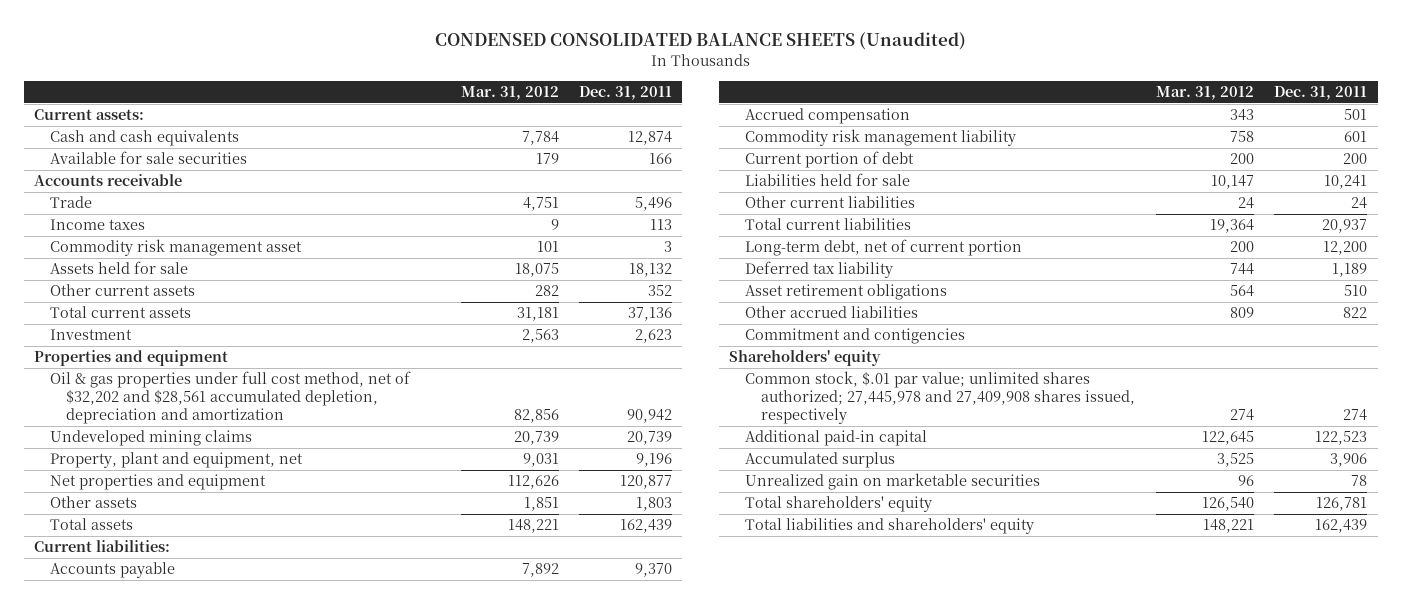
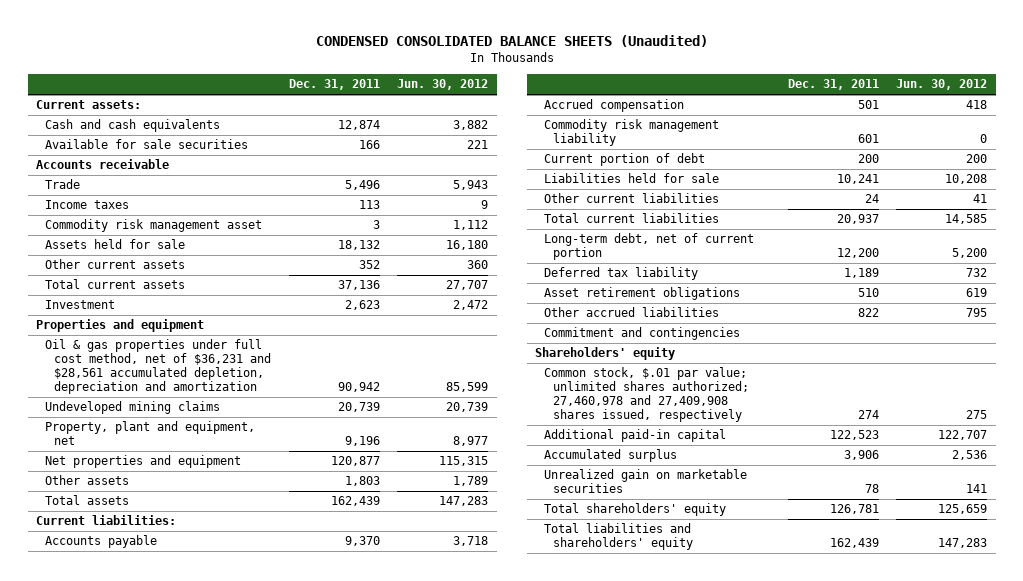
[460,86,559,101] Mar. 31, 2012 -> none
none -> [397,79,489,91] Jun. 30, 2012
[50,371,412,425] Oil & gas properties under full cost method, net of $32,202 and $28,561 accumulated depletion, depreciation and amortization -> [45,339,272,395] Oil & gas properties under full cost method, net of $36,231 and $28,561 accumulated depletion, depreciation and amortization
[745,328,966,345] Commitment and contigencies -> [544,327,741,341] Commitment and contingencies
[745,371,1136,425] Common stock, $.01 par value; unlimited shares authorized; 27,445,978 and 27,409,908 shares issued, respectively -> [544,367,750,423] Common stock, $.01 par value; unlimited shares authorized; 27,460,978 and 27,409,908 shares issued, respectively

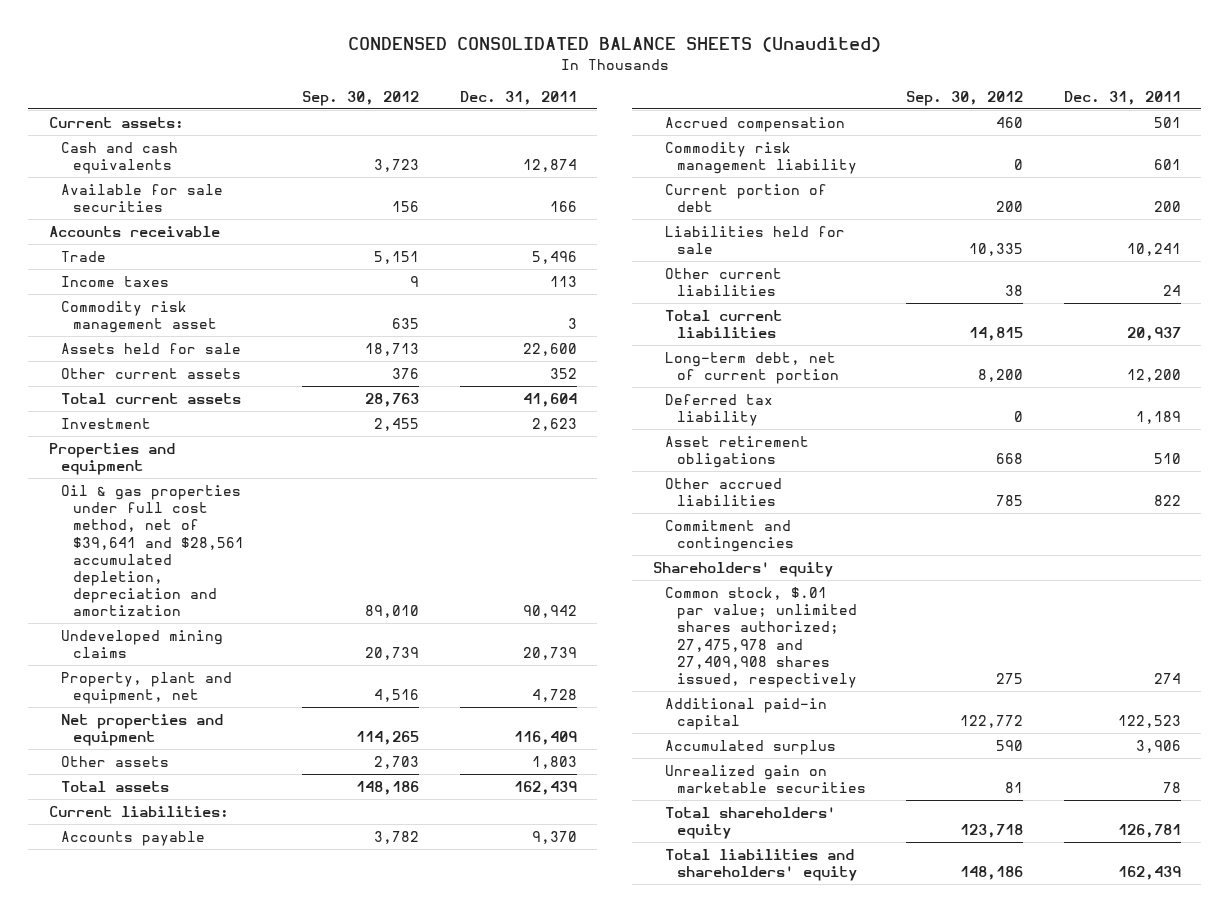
[397,79,489,91] Jun. 30, 2012 -> none
none -> [302,90,420,106] Sep. 30, 2012
[337,240,380,251] 18,132 -> [522,342,577,356] 22,600
[337,280,380,291] 37,136 -> [522,392,577,407] 41,604
[45,339,272,395] Oil & gas properties under full cost method, net of $36,231 and $28,561 accumulated depletion, depreciation and amortization -> [60,484,244,617] Oil & gas properties under full cost method, net of $39,641 and $28,561 accumulated depletion, depreciation and amortization
[344,436,380,447] 9,196 -> [531,689,577,703] 4,728
[330,456,380,467] 120,877 -> [513,731,577,746] 116,409
[544,367,750,423] Common stock, $.01 par value; unlimited shares authorized; 27,460,978 and 27,409,908 shares issued, respectively -> [664,586,857,688] Common stock, $.01 par value; unlimited shares authorized; 27,475,978 and 27,409,908 shares issued, respectively

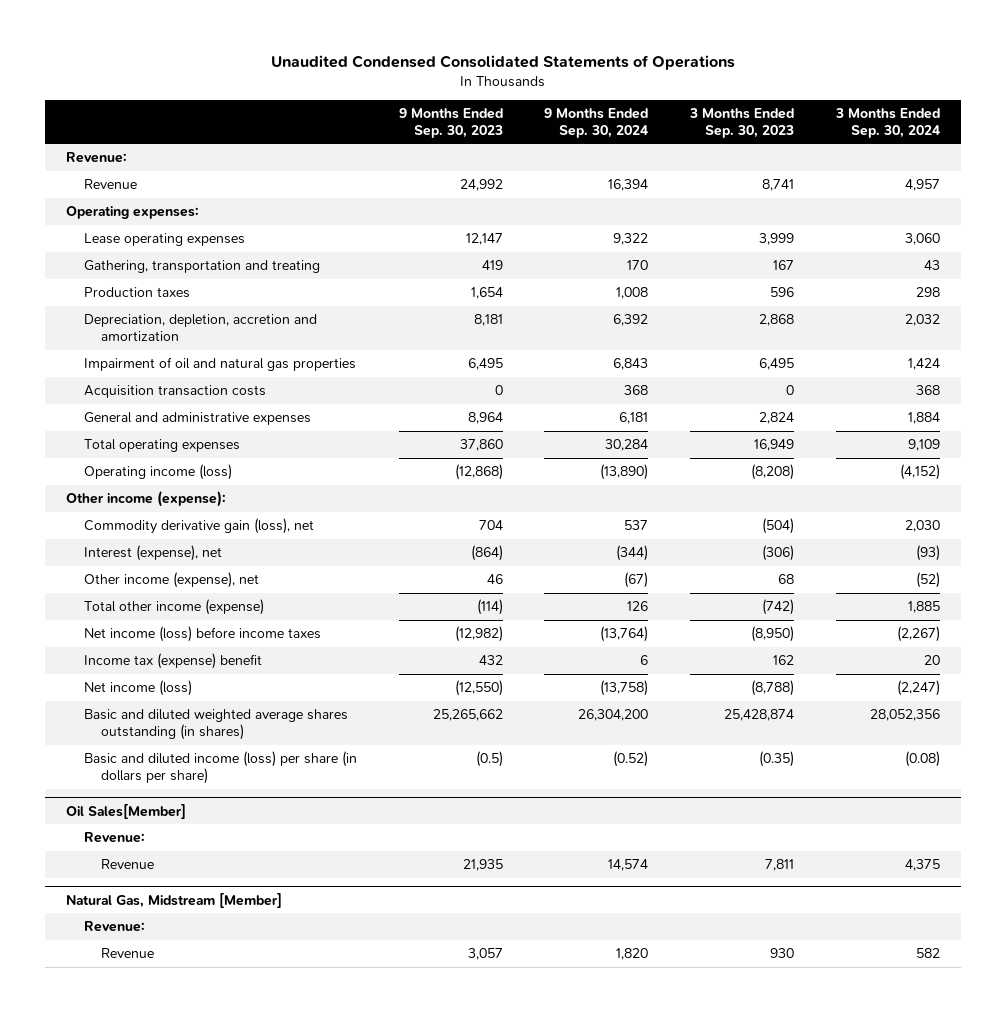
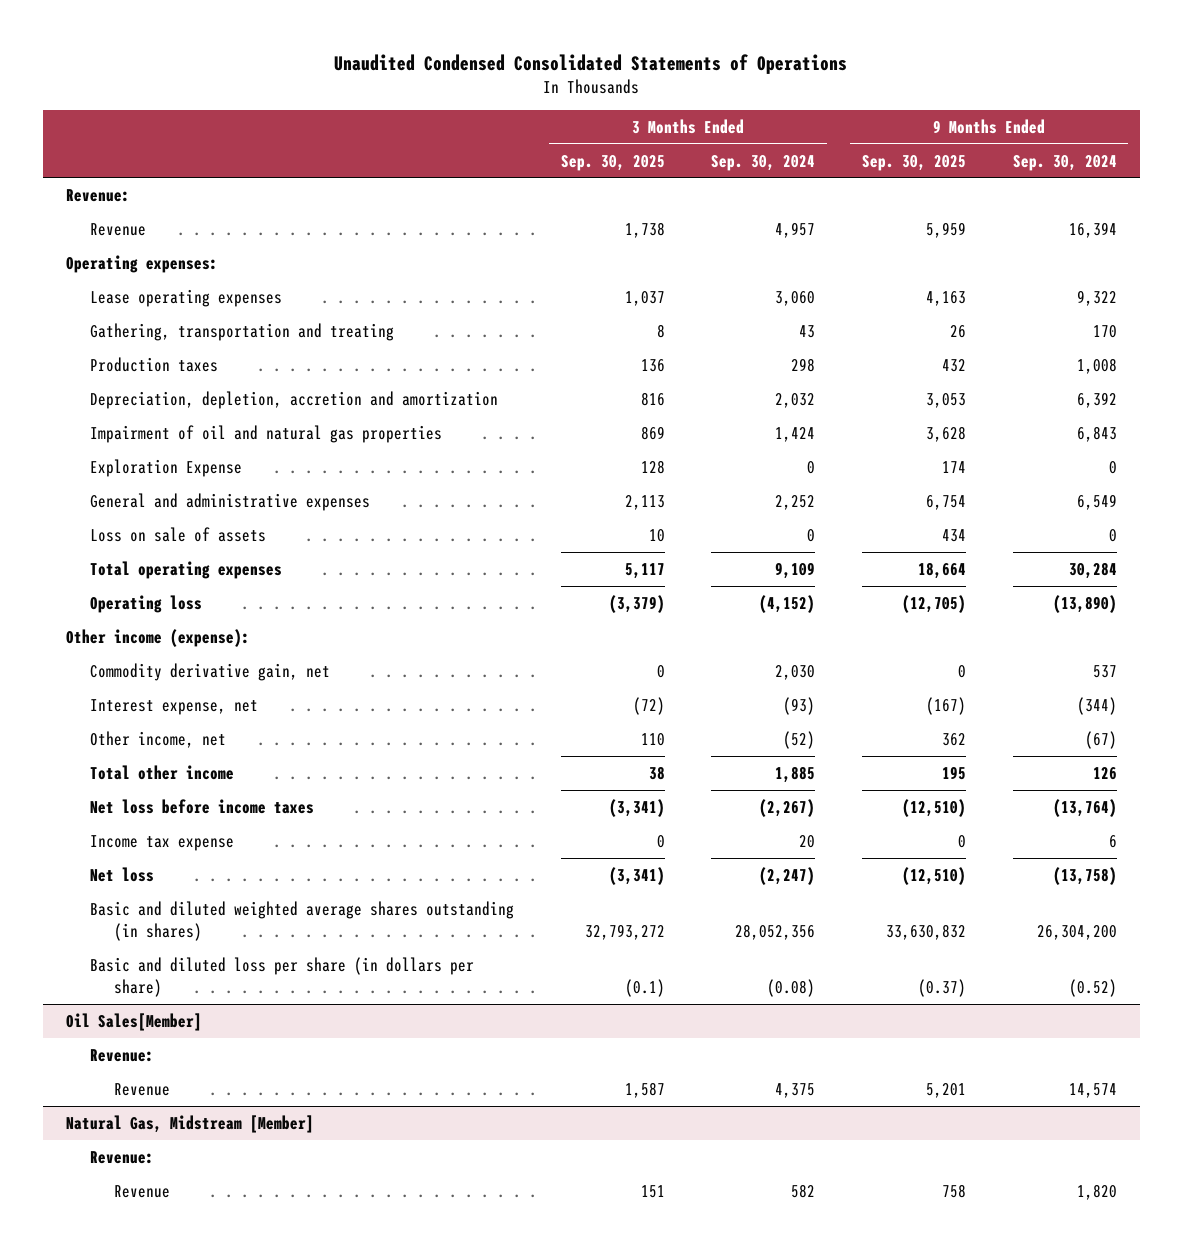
[398,107,503,138] 9 Months Ended Sep. 30, 2023 -> none
[689,107,795,138] 3 Months Ended Sep. 30, 2023 -> none
none -> [560,154,665,171] Sep. 30, 2025
none -> [861,154,966,171] Sep. 30, 2025
[83,385,266,399] Acquisition transaction costs -> none
none -> [89,458,242,477] Exploration Expense
[619,412,649,425] 6,181 -> [1076,493,1117,510] 6,549
[907,412,940,425] 1,884 -> [775,494,816,510] 2,252
none -> [89,526,266,542] Loss on sale of assets
[83,464,232,481] Operating income (loss) -> [89,594,202,613] Operating loss
[83,518,314,535] Commodity derivative gain (loss), net -> [89,662,330,681] Commodity derivative gain, net
[83,545,222,562] Interest (expense), net -> [89,698,258,715] Interest expense, net
[83,572,259,589] Other income (expense), net -> [89,730,226,748] Other income, net
[83,599,264,616] Total other income (expense) -> [89,764,234,780] Total other income
[83,626,321,643] Net income (loss) before income taxes -> [89,798,314,814] Net loss before income taxes
[83,653,262,670] Income tax (expense) benefit -> [89,834,234,851] Income tax expense
[83,680,192,697] Net income (loss) -> [89,866,154,882] Net loss
[83,751,357,784] Basic and diluted income (loss) per share (in dollars per share) -> [89,956,474,997] Basic and diluted loss per share (in dollars per share)

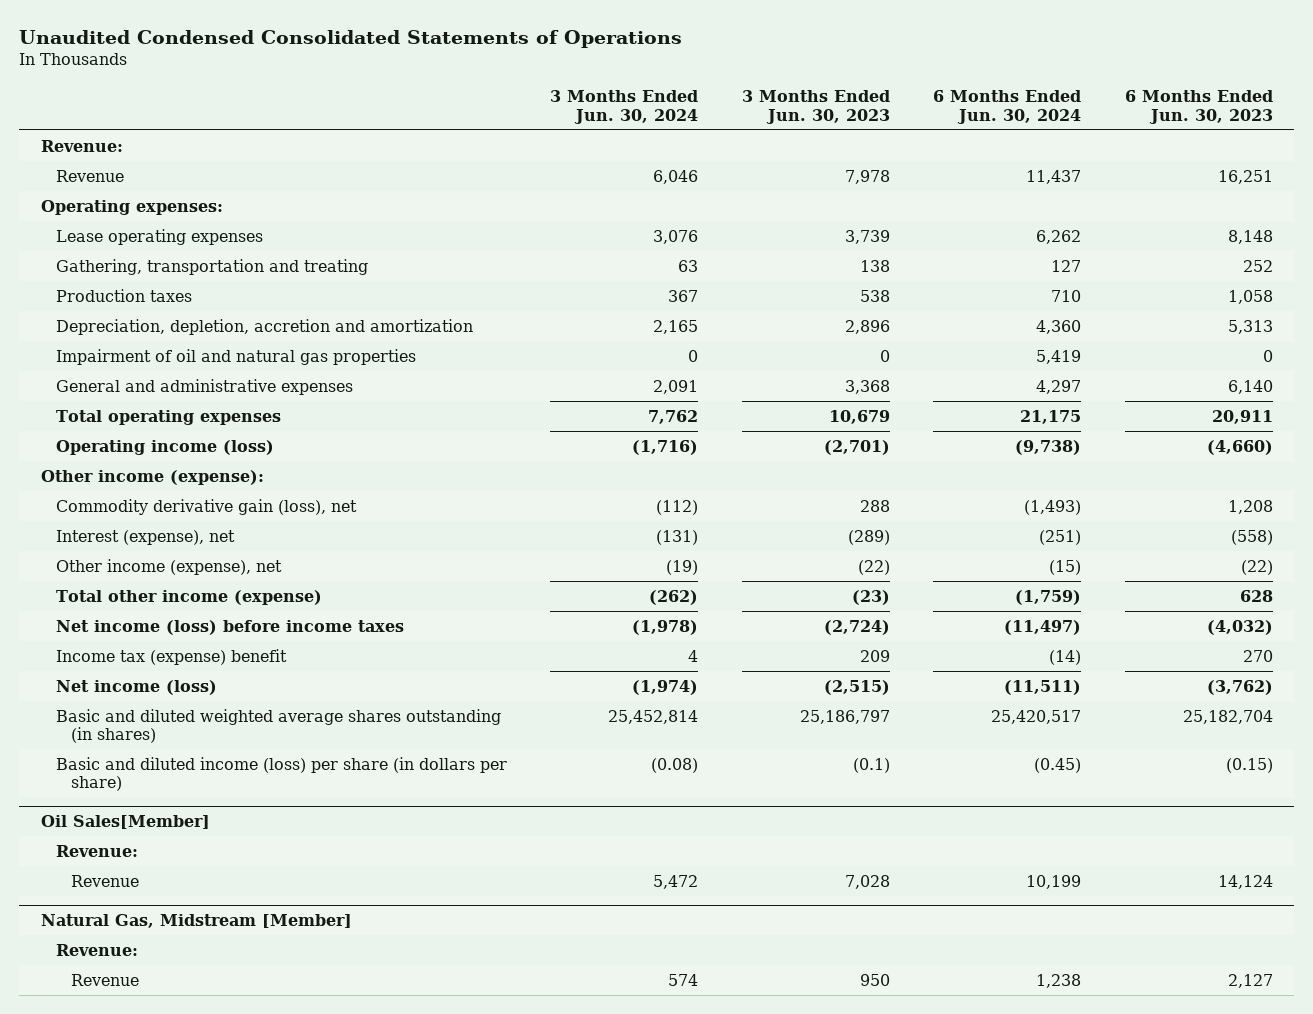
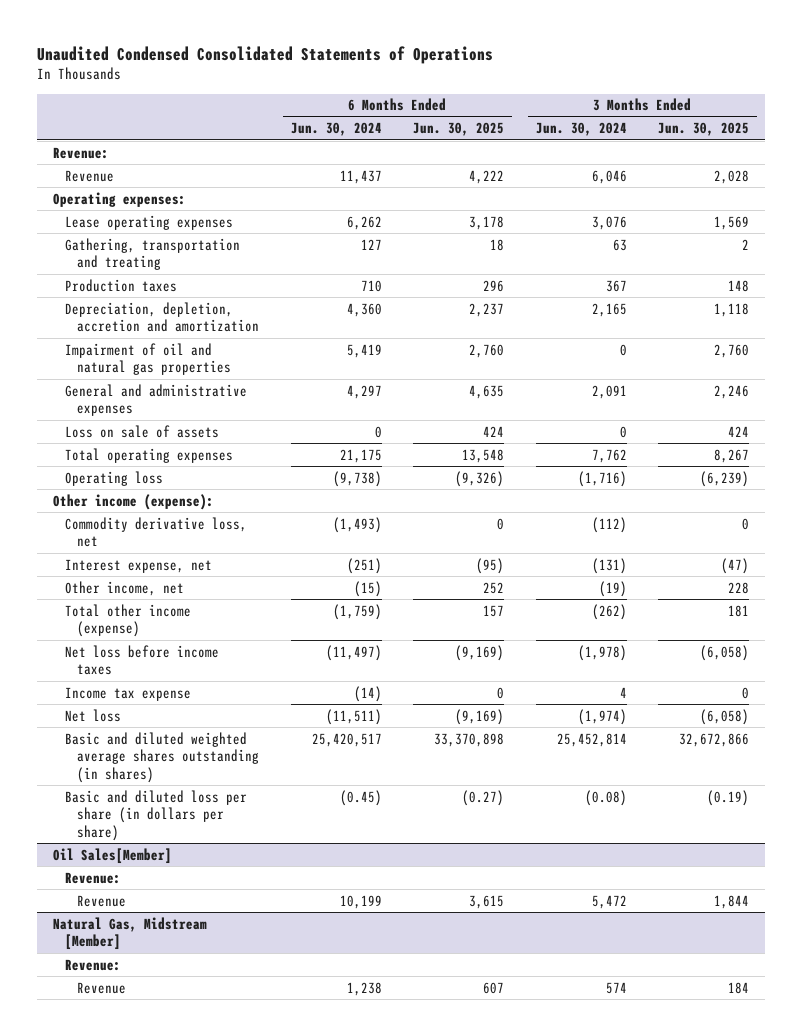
[741,90,890,124] 3 Months Ended Jun. 30, 2023 -> none
[1124,90,1273,124] 6 Months Ended Jun. 30, 2023 -> none
none -> [413,122,505,137] Jun. 30, 2025
none -> [658,122,750,137] Jun. 30, 2025
none -> [64,424,219,438] Loss on sale of assets
[56,439,275,455] Operating income (loss) -> [64,470,163,486] Operating loss
[56,498,358,515] Commodity derivative gain (loss), net -> [64,516,247,548] Commodity derivative loss, net
[56,529,236,545] Interest (expense), net -> [64,558,212,573] Interest expense, net
[56,558,283,575] Other income (expense), net -> [64,580,184,596] Other income, net
[56,619,405,635] Net income (loss) before income taxes -> [64,644,219,676] Net loss before income taxes
[56,648,288,665] Income tax (expense) benefit -> [64,686,191,701] Income tax expense
[56,679,218,695] Net income (loss) -> [64,708,121,722] Net loss
[56,756,508,792] Basic and diluted income (loss) per share (in dollars per share) -> [64,789,247,841] Basic and diluted loss per share (in dollars per share)

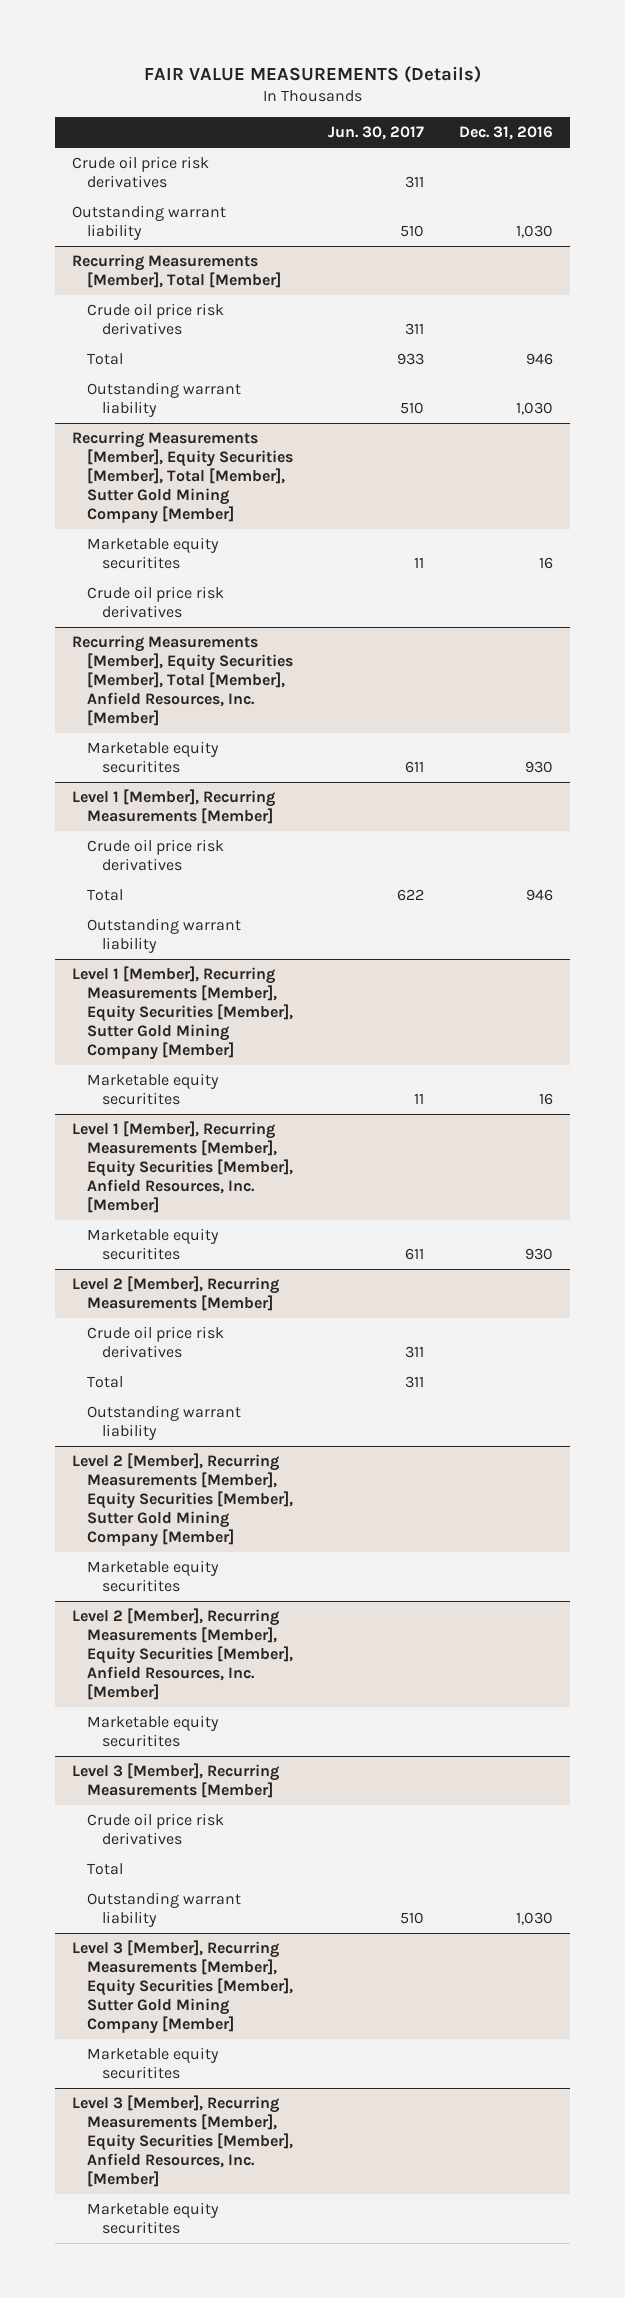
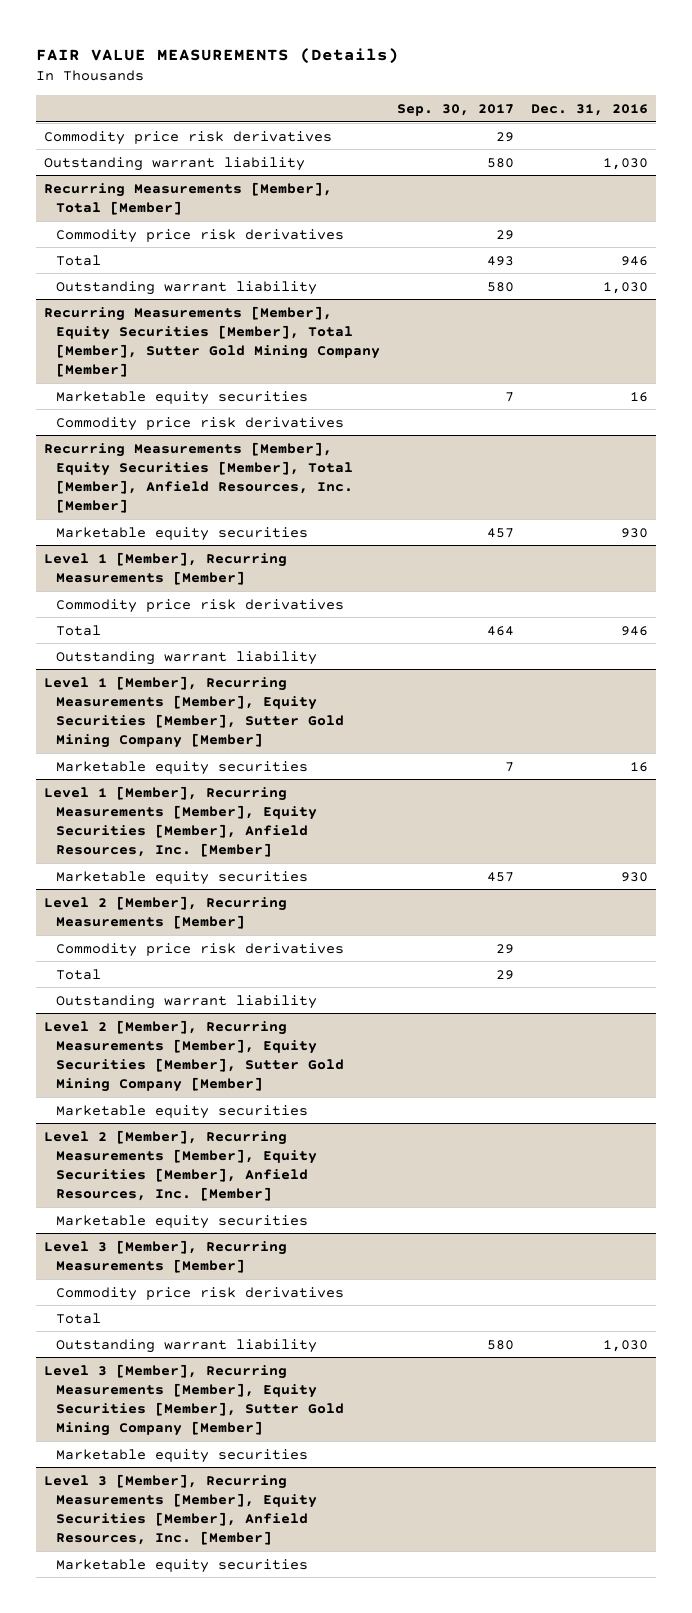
[327,126,424,141] Jun. 30, 2017 -> none
none -> [396,104,514,117] Sep. 30, 2017
[72,156,210,188] Crude oil price risk derivatives -> [44,130,333,145] Commodity price risk derivatives
[87,303,225,335] Crude oil price risk derivatives -> [56,228,345,243] Commodity price risk derivatives
[87,537,220,569] Marketable equity securitites -> [56,390,309,405] Marketable equity securities
[87,586,225,618] Crude oil price risk derivatives -> [56,416,345,431] Commodity price risk derivatives
[87,741,220,773] Marketable equity securitites -> [56,526,309,541] Marketable equity securities
[87,839,225,871] Crude oil price risk derivatives -> [56,598,345,613] Commodity price risk derivatives
[87,1073,220,1105] Marketable equity securitites -> [56,760,309,775] Marketable equity securities
[87,1228,220,1260] Marketable equity securitites -> [56,870,309,885] Marketable equity securities
[87,1326,225,1358] Crude oil price risk derivatives -> [56,942,345,957] Commodity price risk derivatives
[87,1560,220,1592] Marketable equity securitites -> [56,1104,309,1119] Marketable equity securities
[87,1715,220,1747] Marketable equity securitites -> [56,1214,309,1229] Marketable equity securities
[87,1813,225,1845] Crude oil price risk derivatives -> [56,1286,345,1301] Commodity price risk derivatives
[87,2047,220,2079] Marketable equity securitites -> [56,1448,309,1463] Marketable equity securities
[87,2202,220,2234] Marketable equity securitites -> [56,1558,309,1573] Marketable equity securities

